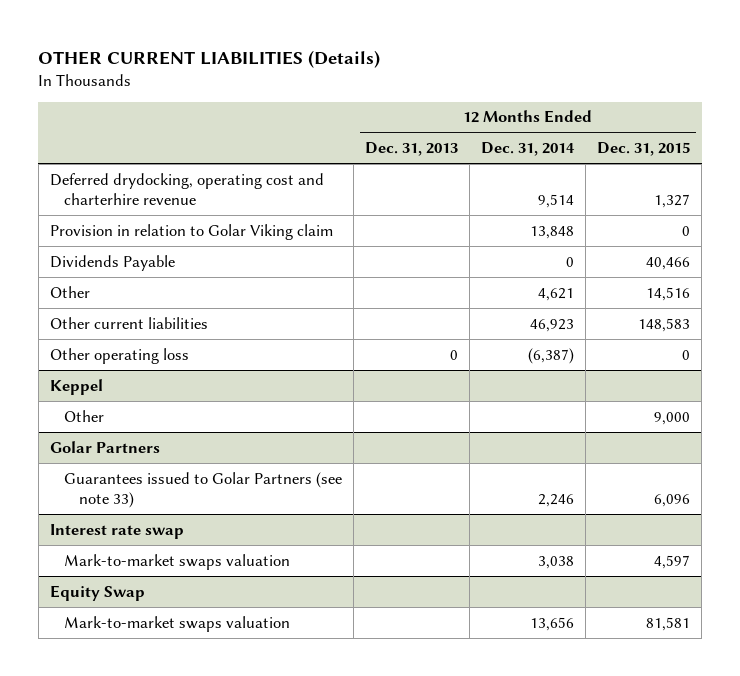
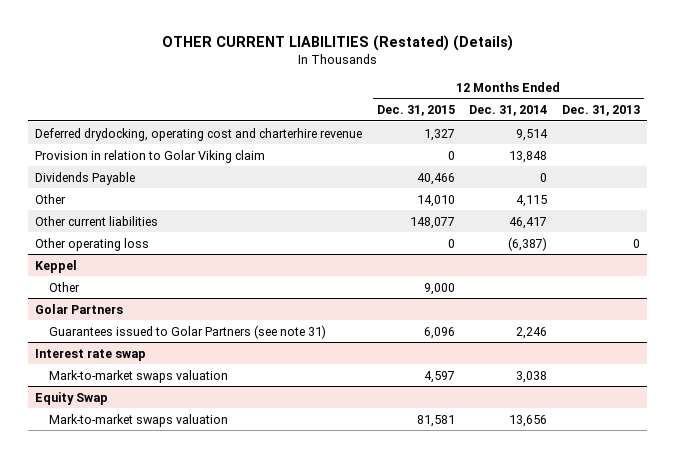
[38,49,381,68] OTHER CURRENT LIABILITIES (Details) -> [161,35,513,52] OTHER CURRENT LIABILITIES (Restated) (Details)
[538,287,575,301] 4,621 -> [516,194,548,207] 4,115
[646,286,691,301] 14,516 -> [416,194,455,207] 14,010
[530,318,575,332] 46,923 -> [509,216,548,229] 46,417
[638,317,691,332] 148,583 -> [409,216,455,229] 148,077
[64,471,343,509] Guarantees issued to Golar Partners (see note 33) -> [49,324,327,339] Guarantees issued to Golar Partners (see note 31)

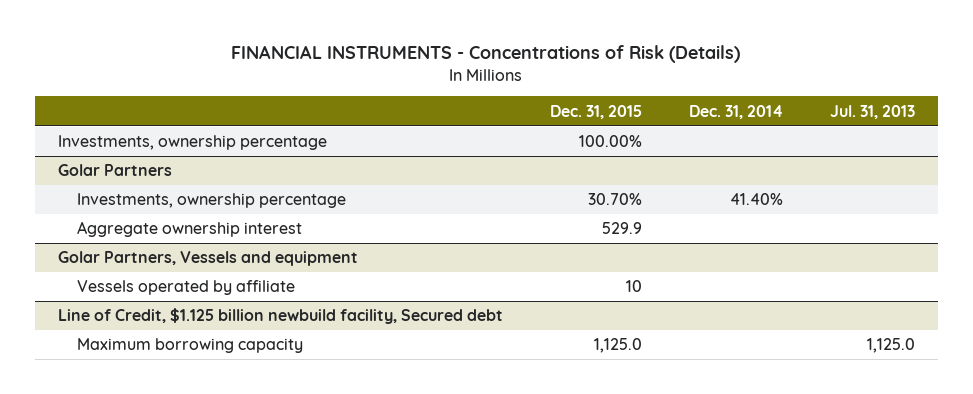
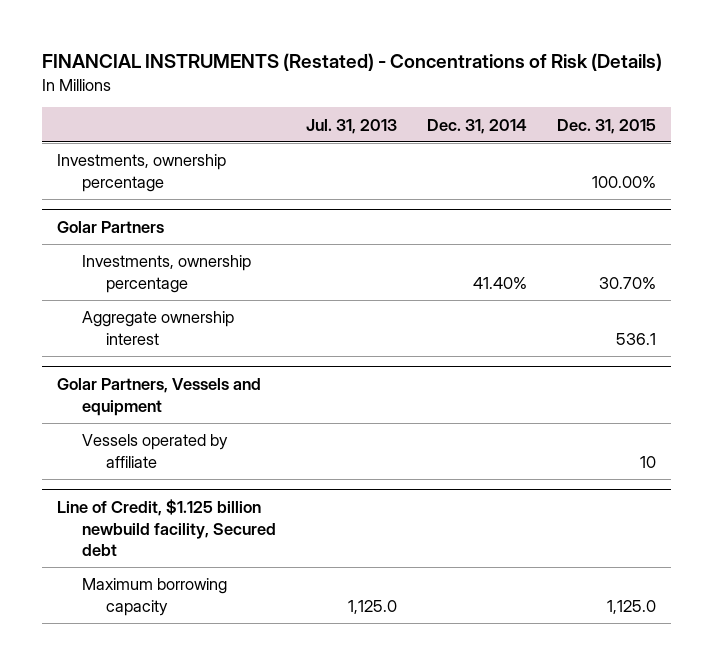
[231,45,741,64] FINANCIAL INSTRUMENTS - Concentrations of Risk (Details) -> [42,53,663,72] FINANCIAL INSTRUMENTS (Restated) - Concentrations of Risk (Details)
[602,222,643,235] 529.9 -> [616,332,657,345] 536.1

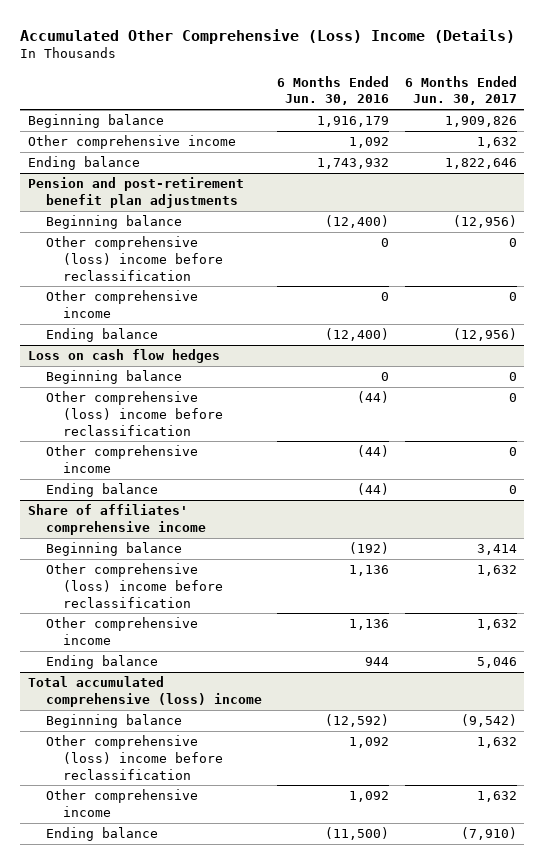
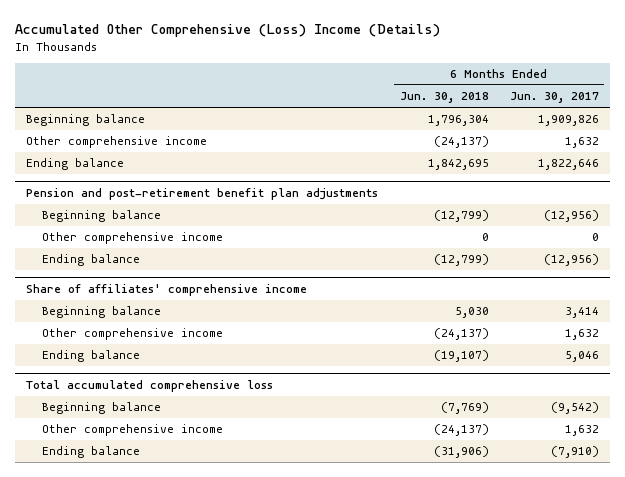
[277,75,390,106] 6 Months Ended Jun. 30, 2016 -> none
none -> [399,92,489,104] Jun. 30, 2018
[45,236,224,281] Other comprehensive (loss) income before reclassification -> none
[28,349,221,364] Loss on cash flow hedges -> none
[45,370,182,385] Beginning balance -> none
[45,391,224,436] Other comprehensive (loss) income before reclassification -> none
[45,445,198,473] Other comprehensive income -> none
[45,483,158,498] Ending balance -> none
[45,563,224,608] Other comprehensive (loss) income before reclassification -> none
[28,676,262,707] Total accumulated comprehensive (loss) income -> [26,379,274,392] Total accumulated comprehensive loss
[45,735,224,780] Other comprehensive (loss) income before reclassification -> none

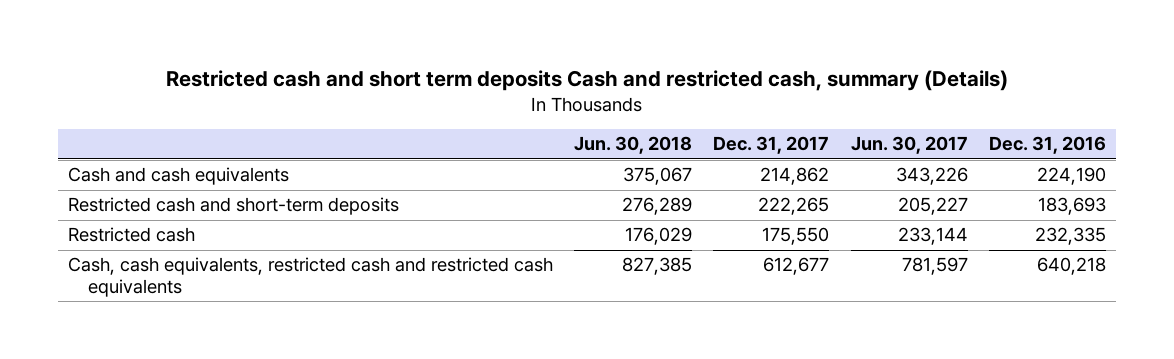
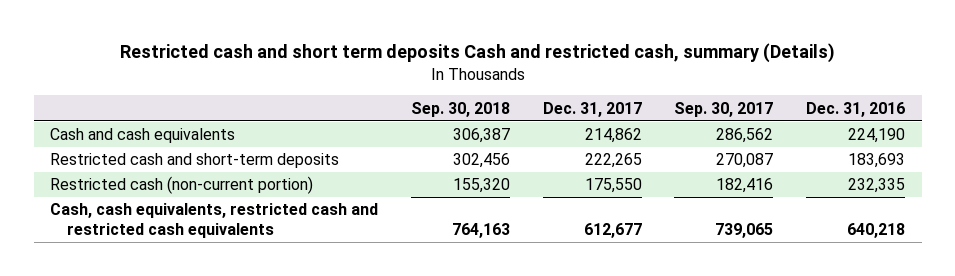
[574,136,693,155] Jun. 30, 2018 -> none
[850,136,968,155] Jun. 30, 2017 -> none
none -> [410,101,510,117] Sep. 30, 2018
none -> [674,101,774,117] Sep. 30, 2017
[68,227,196,243] Restricted cash -> [50,176,314,195] Restricted cash (non-current portion)

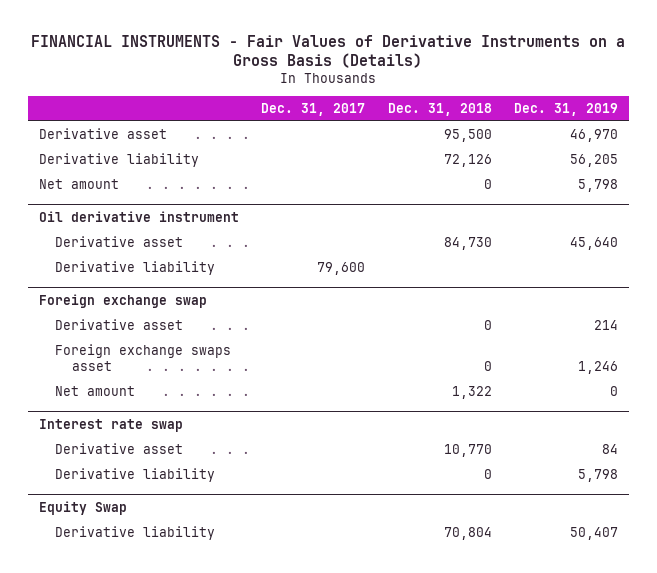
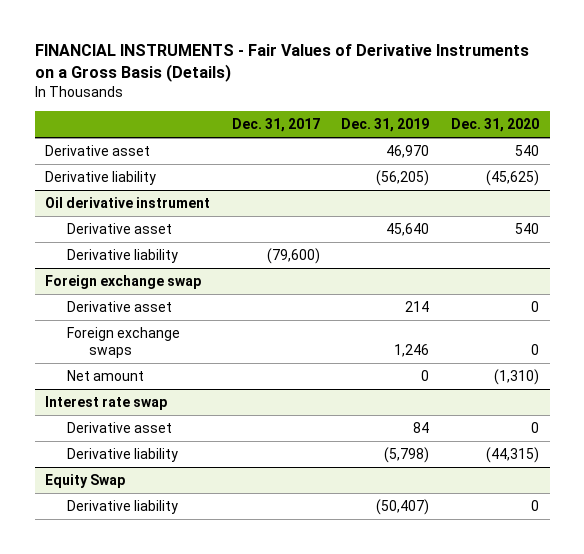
[387,102,492,116] Dec. 31, 2018 -> none
none -> [450,118,539,133] Dec. 31, 2020
[38,179,119,190] Net amount -> none
[569,154,618,168] 56,205 -> [376,169,430,186] (56,205)
[317,262,366,276] 79,600 -> [266,247,320,264] (79,600)
[55,344,232,371] Foreign exchange swaps asset -> [67,326,181,358] Foreign exchange swaps
[577,469,618,483] 5,798 -> [384,446,430,463] (5,798)
[569,527,618,541] 50,407 -> [376,498,430,515] (50,407)

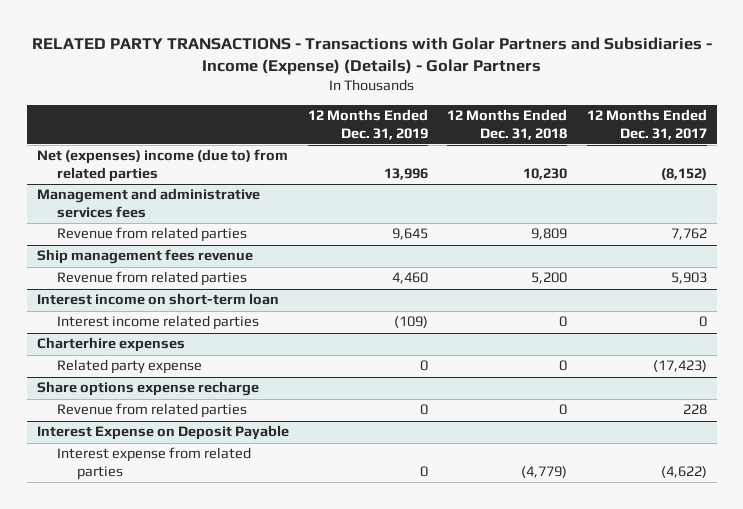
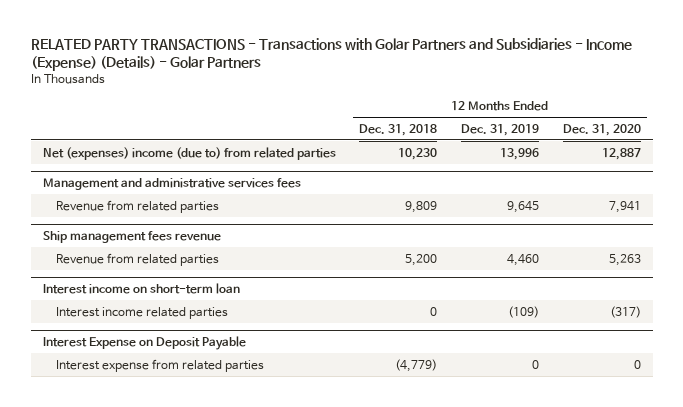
[586,109,707,140] 12 Months Ended Dec. 31, 2017 -> none
none -> [562,123,641,136] Dec. 31, 2020
[36,337,185,353] Charterhire expenses -> none
[56,359,202,375] Related party expense -> none
[36,381,259,397] Share options expense recharge -> none
[56,403,247,419] Revenue from related parties -> none

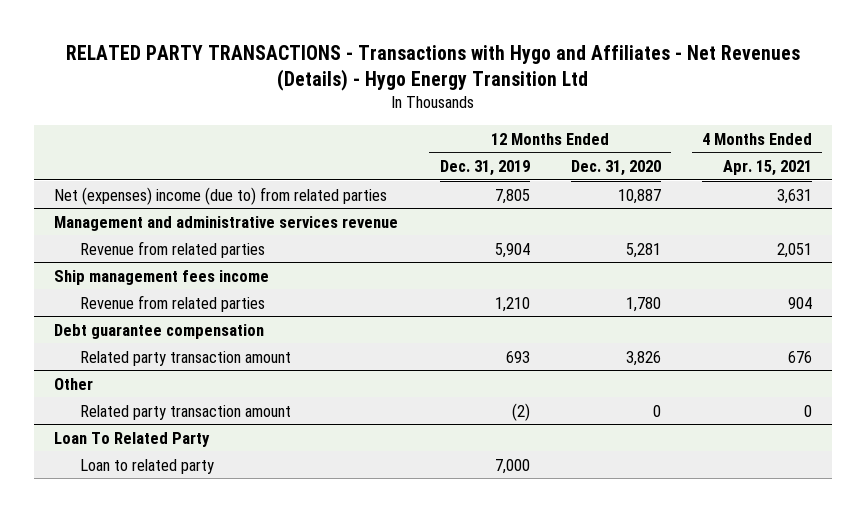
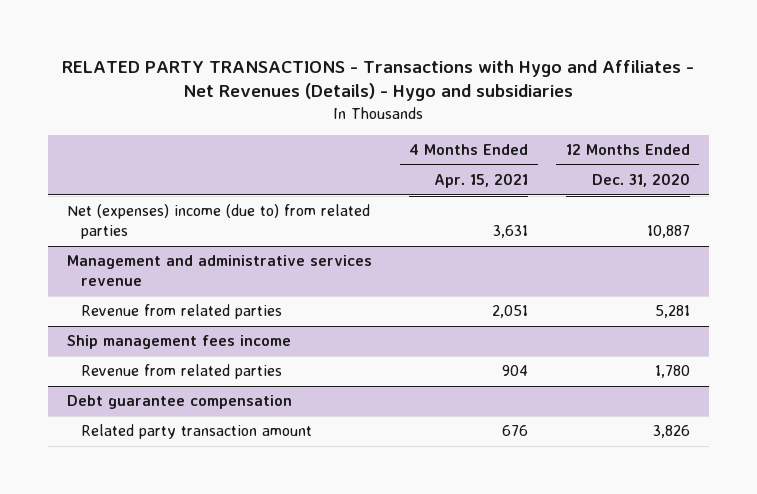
[66,44,801,91] RELATED PARTY TRANSACTIONS - Transactions with Hygo and Affiliates - Net Revenues (Details) - Hygo Energy Transition Ltd -> [62,59,695,102] RELATED PARTY TRANSACTIONS - Transactions with Hygo and Affiliates - Net Revenues (Details) - Hygo and subsidiaries
[439,159,530,176] Dec. 31, 2019 -> none
[54,377,94,390] Other -> none
[80,404,292,420] Related party transaction amount -> none
[54,431,211,447] Loan To Related Party -> none
[80,458,215,474] Loan to related party -> none

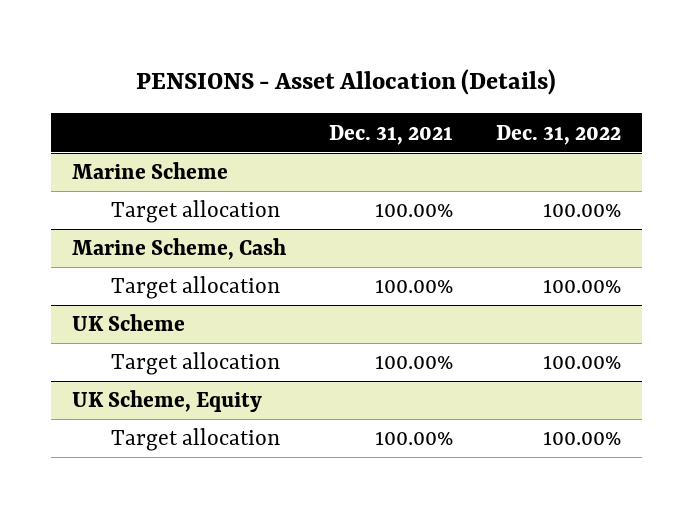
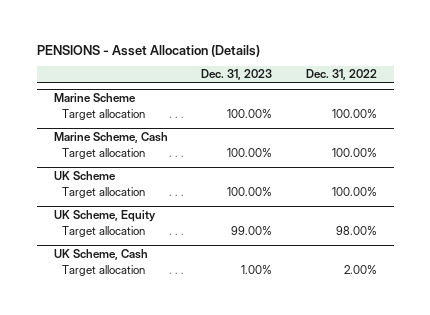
[328,124,453,145] Dec. 31, 2021 -> none
none -> [201,69,273,81] Dec. 31, 2023
[542,431,621,446] 100.00% -> [335,226,377,236] 98.00%
none -> [53,249,148,261] UK Scheme, Cash
none -> [62,265,146,277] Target allocation

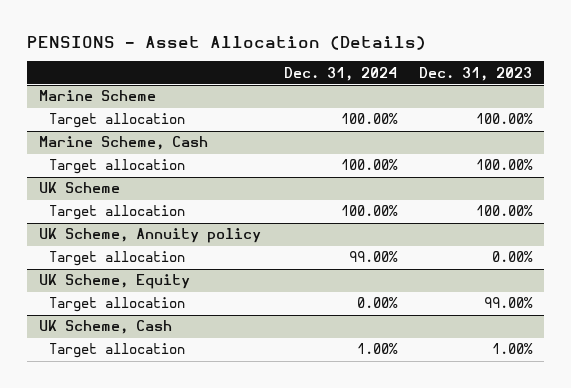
[305,69,377,81] Dec. 31, 2022 -> none
none -> [283,66,397,81] Dec. 31, 2024
none -> [38,228,261,244] UK Scheme, Annuity policy
none -> [48,251,185,267] Target allocation

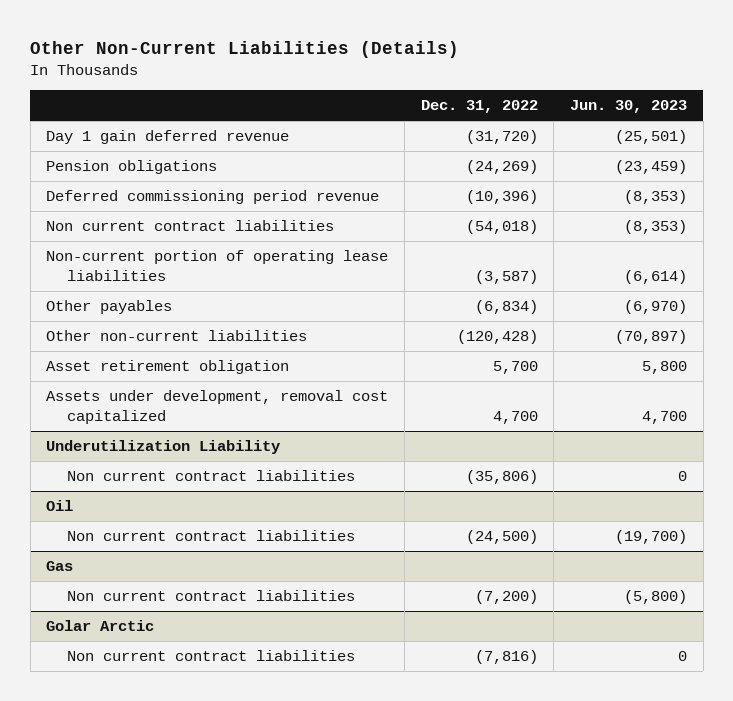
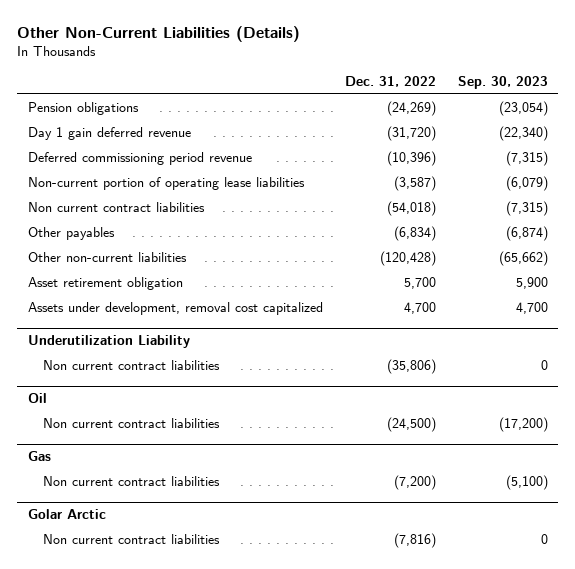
[569,100,687,114] Jun. 30, 2023 -> none
none -> [457,75,548,89] Sep. 30, 2023
[46,130,290,145] Day 1 gain deferred revenue -> [27,126,191,140] Day 1 gain deferred revenue
[46,220,335,232] Non current contract liabilities -> [27,201,205,212] Non current contract liabilities

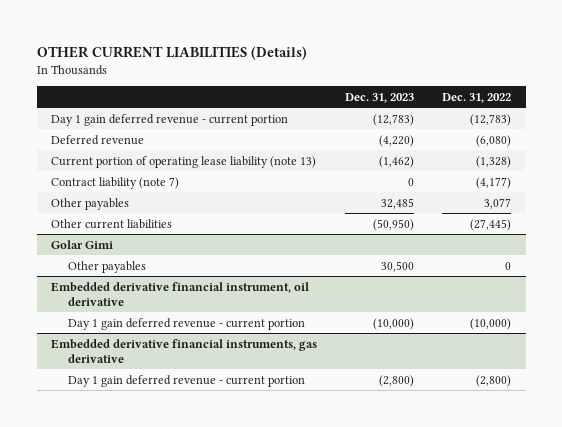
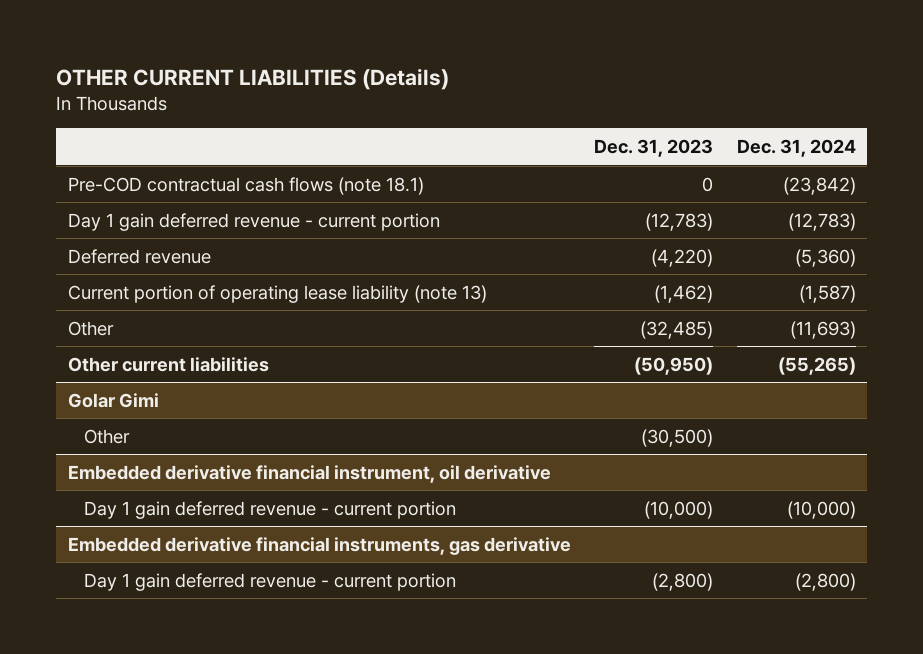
[442,92,512,103] Dec. 31, 2022 -> none
none -> [736,138,856,157] Dec. 31, 2024
none -> [67,176,424,195] Pre-COD contractual cash flows (note 18.1)
[50,176,179,189] Contract liability (note 7) -> none
[50,197,129,210] Other payables -> [67,320,114,336] Other
[381,197,415,209] 32,485 -> [640,320,714,339] (32,485)
[68,260,147,273] Other payables -> [83,428,130,444] Other
[381,260,415,272] 30,500 -> [641,428,714,447] (30,500)

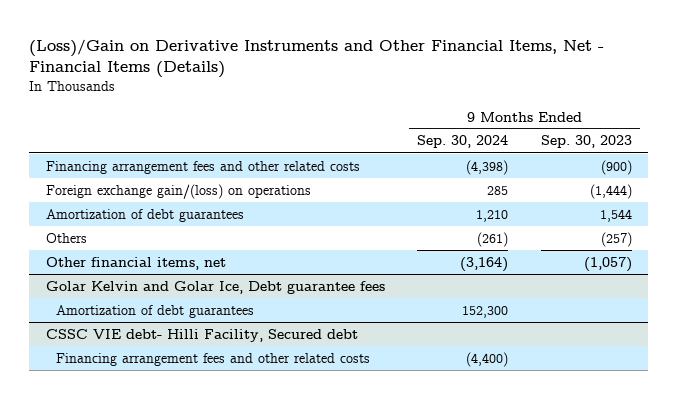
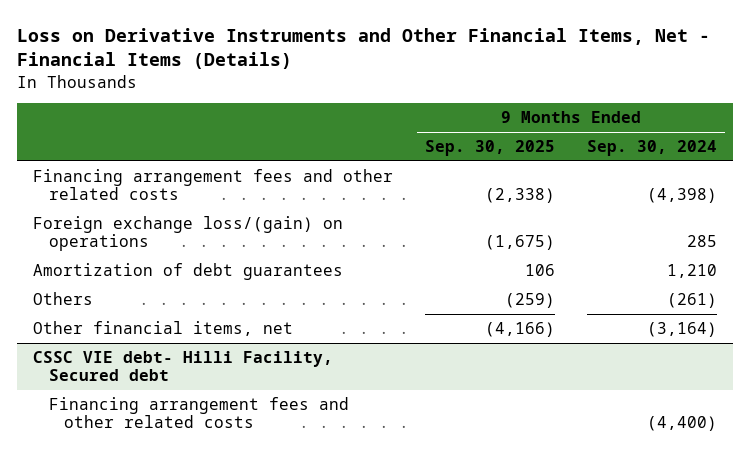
[29,38,605,79] (Loss)/Gain on Derivative Instruments and Other Financial Items, Net - Financial Items (Details) -> [17,27,711,70] Loss on Derivative Instruments and Other Financial Items, Net - Financial Items (Details)
[540,135,632,149] Sep. 30, 2023 -> none
none -> [425,139,556,156] Sep. 30, 2025
[45,183,311,199] Foreign exchange gain/(loss) on operations -> [33,215,344,252] Foreign exchange loss/(gain) on operations
[45,280,385,294] Golar Kelvin and Golar Ice, Debt guarantee fees -> none
[55,304,254,318] Amortization of debt guarantees -> none

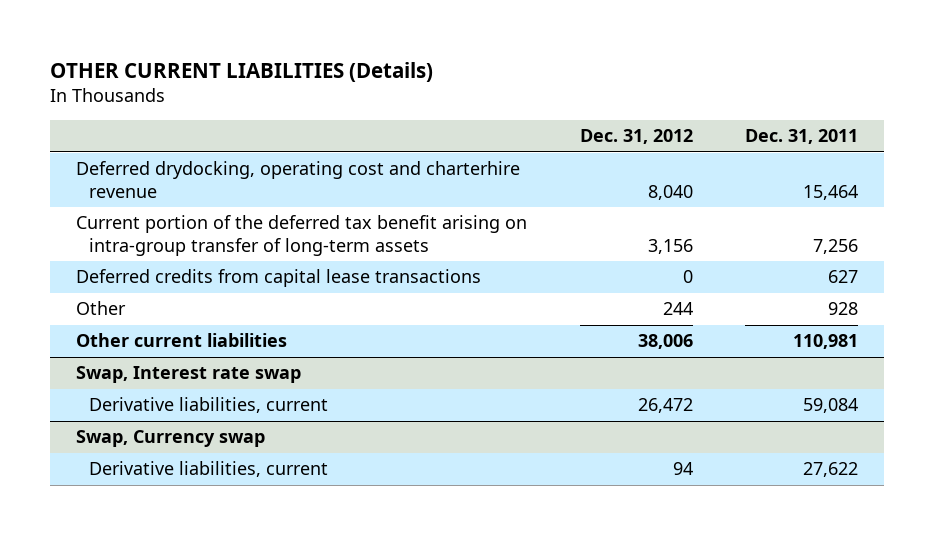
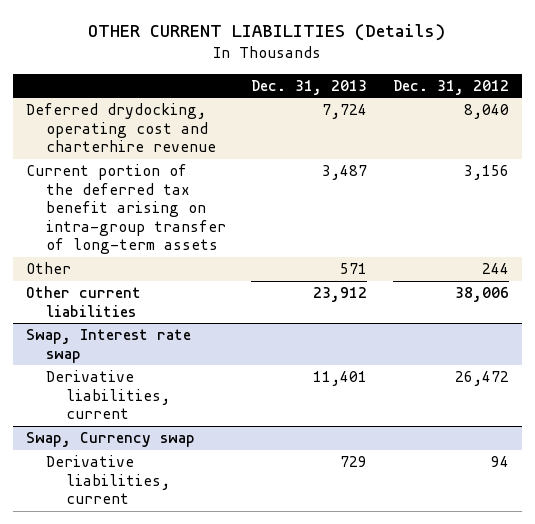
[745,129,859,145] Dec. 31, 2011 -> none
none -> [251,79,368,95] Dec. 31, 2013
[76,269,482,288] Deferred credits from capital lease transactions -> none

